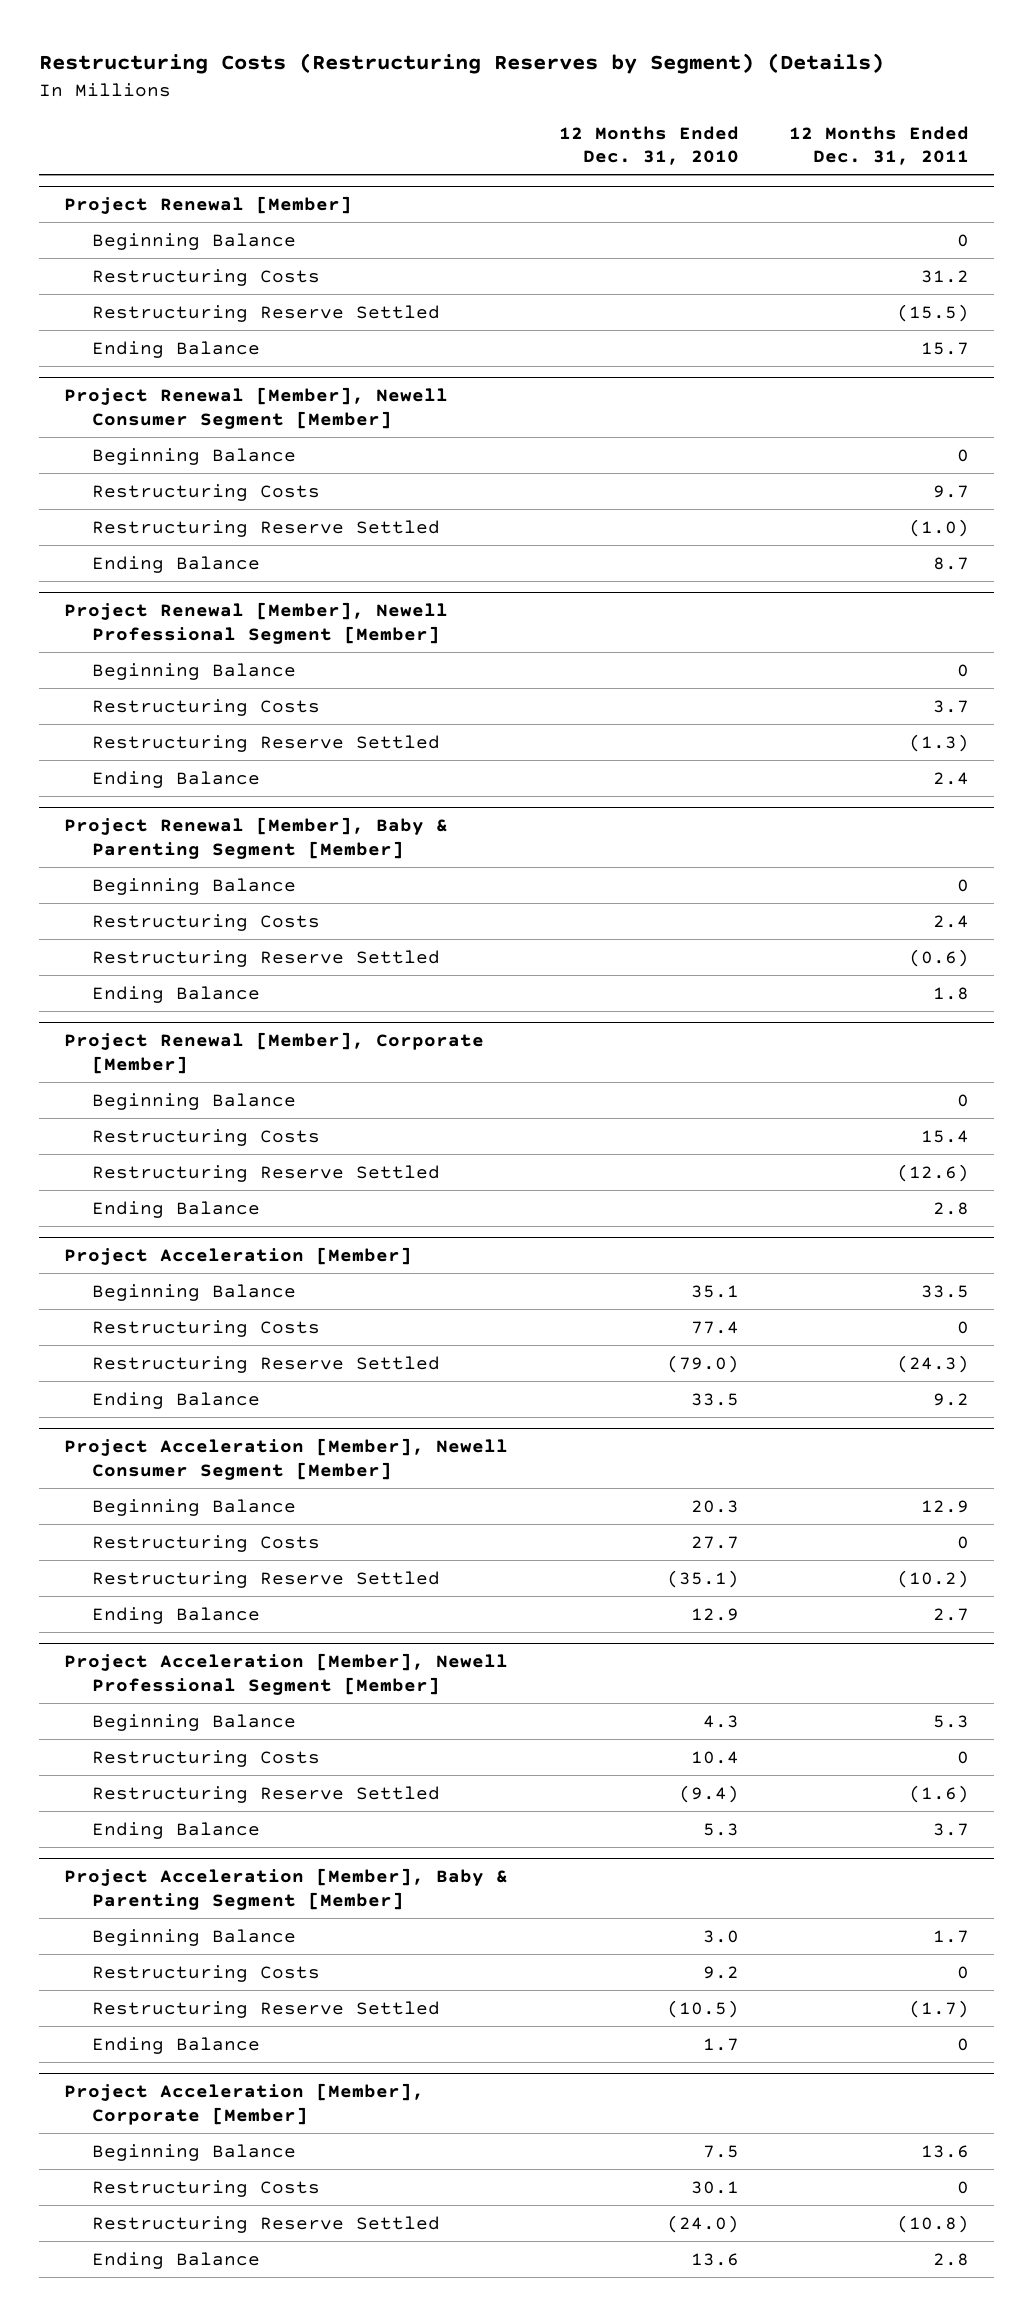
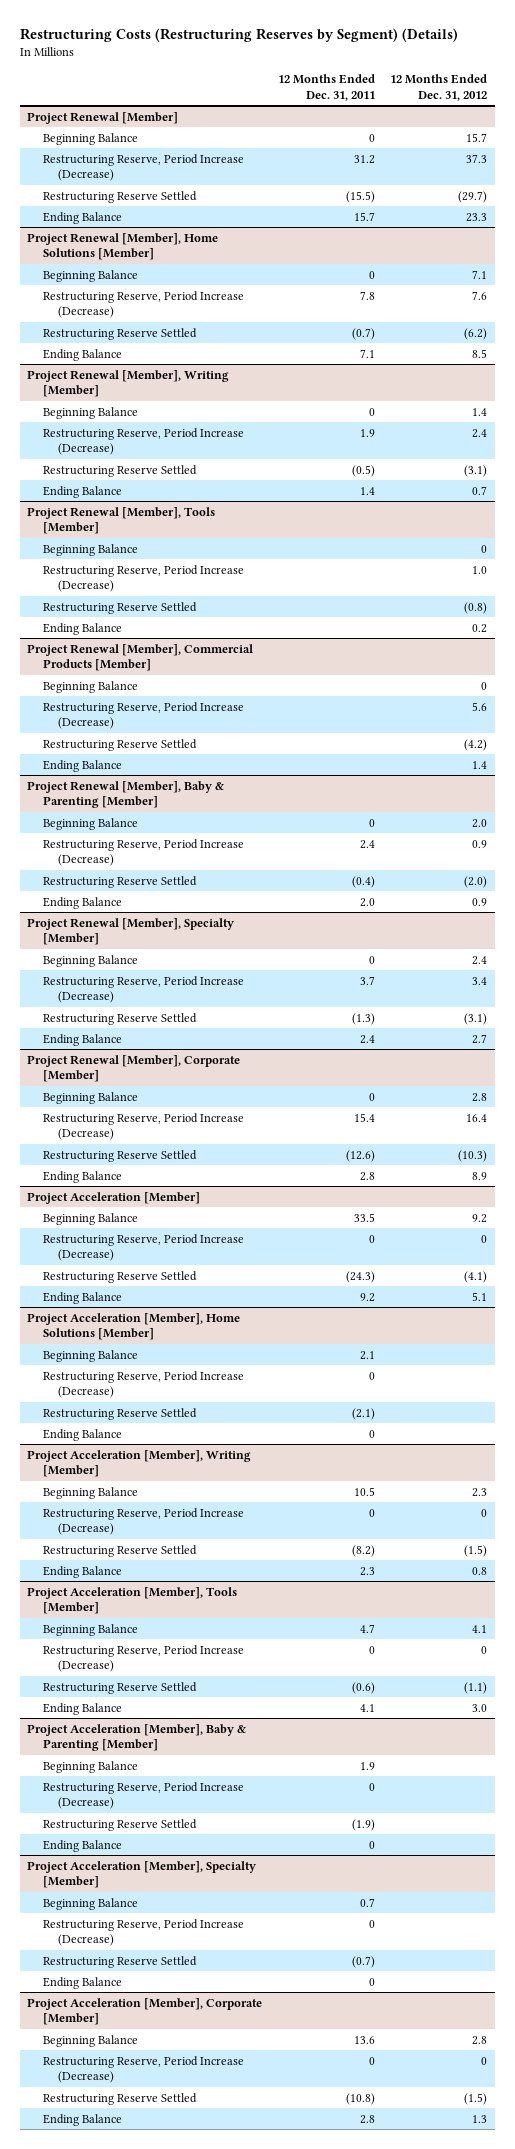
[558,125,739,166] 12 Months Ended Dec. 31, 2010 -> none
none -> [390,74,488,101] 12 Months Ended Dec. 31, 2012
[91,268,320,286] Restructuring Costs -> [42,153,244,182] Restructuring Reserve, Period Increase (Decrease)
[64,387,449,429] Project Renewal [Member], Newell Consumer Segment [Member] -> none
none -> [27,232,219,261] Project Renewal [Member], Home Solutions [Member]
[91,483,320,501] Restructuring Costs -> none
[64,602,449,644] Project Renewal [Member], Newell Professional Segment [Member] -> none
none -> [42,290,244,319] Restructuring Reserve, Period Increase (Decrease)
[909,518,970,537] (1.0) -> [351,327,375,340] (0.7)
[933,556,970,570] 8.7 -> [359,348,375,358] 7.1
none -> [27,369,230,398] Project Renewal [Member], Writing [Member]
[91,698,320,716] Restructuring Costs -> none
none -> [42,427,244,456] Restructuring Reserve, Period Increase (Decrease)
none -> [42,464,197,477] Restructuring Reserve Settled
none -> [42,485,122,498] Ending Balance
none -> [27,506,216,535] Project Renewal [Member], Tools [Member]
none -> [42,543,138,556] Beginning Balance
none -> [42,564,244,593] Restructuring Reserve, Period Increase (Decrease)
none -> [42,601,197,614] Restructuring Reserve Settled
none -> [42,622,122,635] Ending Balance
none -> [27,643,254,672] Project Renewal [Member], Commercial Products [Member]
none -> [42,680,138,693] Beginning Balance
none -> [42,701,244,730] Restructuring Reserve, Period Increase (Decrease)
none -> [42,738,197,751] Restructuring Reserve Settled
none -> [42,759,122,772] Ending Balance
none -> [27,780,225,809] Project Renewal [Member], Baby & Parenting [Member]
none -> [42,817,138,830] Beginning Balance
none -> [42,838,244,867] Restructuring Reserve, Period Increase (Decrease)
none -> [42,875,197,888] Restructuring Reserve Settled
none -> [42,896,122,909] Ending Balance
none -> [27,917,235,946] Project Renewal [Member], Specialty [Member]
none -> [42,954,138,967] Beginning Balance
none -> [42,975,244,1004] Restructuring Reserve, Period Increase (Decrease)
[64,817,449,859] Project Renewal [Member], Baby & Parenting Segment [Member] -> none
[91,877,296,895] Beginning Balance -> none
[91,913,320,931] Restructuring Costs -> none
[91,949,440,967] Restructuring Reserve Settled -> none
[91,985,260,1003] Ending Balance -> none
[91,1128,320,1146] Restructuring Costs -> [42,1112,244,1141] Restructuring Reserve, Period Increase (Decrease)
[91,1319,320,1337] Restructuring Costs -> none
none -> [42,1233,244,1262] Restructuring Reserve, Period Increase (Decrease)
[64,1438,509,1480] Project Acceleration [Member], Newell Consumer Segment [Member] -> none
[91,1534,320,1552] Restructuring Costs -> none
[91,1606,260,1624] Ending Balance -> none
[64,1653,509,1695] Project Acceleration [Member], Newell Professional Segment [Member] -> none
[91,1713,296,1731] Beginning Balance -> none
[91,1749,320,1767] Restructuring Costs -> none
[91,1785,440,1803] Restructuring Reserve Settled -> none
[91,1821,260,1839] Ending Balance -> none
[64,1868,509,1910] Project Acceleration [Member], Baby & Parenting Segment [Member] -> none
[91,1928,296,1946] Beginning Balance -> none
[91,1964,320,1982] Restructuring Costs -> none
[91,2000,440,2018] Restructuring Reserve Settled -> none
none -> [27,1312,241,1341] Project Acceleration [Member], Home Solutions [Member]
[921,1499,970,1513] 12.9 -> [359,1350,375,1360] 2.1
none -> [42,1370,244,1399] Restructuring Reserve, Period Increase (Decrease)
[897,1569,970,1588] (10.2) -> [351,1407,375,1420] (2.1)
none -> [27,1449,252,1478] Project Acceleration [Member], Writing [Member]
none -> [42,1486,138,1499] Beginning Balance
none -> [42,1507,244,1536] Restructuring Reserve, Period Increase (Decrease)
none -> [42,1544,197,1557] Restructuring Reserve Settled
none -> [42,1565,122,1578] Ending Balance
none -> [27,1586,238,1615] Project Acceleration [Member], Tools [Member]
none -> [42,1623,138,1636] Beginning Balance
none -> [42,1644,244,1673] Restructuring Reserve, Period Increase (Decrease)
none -> [42,1681,197,1694] Restructuring Reserve Settled
none -> [42,1702,122,1715] Ending Balance
none -> [27,1723,247,1752] Project Acceleration [Member], Baby & Parenting [Member]
none -> [42,1760,138,1773] Beginning Balance
none -> [42,1781,244,1810] Restructuring Reserve, Period Increase (Decrease)
none -> [42,1818,197,1831] Restructuring Reserve Settled
none -> [42,1839,122,1852] Ending Balance
none -> [27,1860,257,1889] Project Acceleration [Member], Specialty [Member]
none -> [42,1897,138,1910] Beginning Balance
none -> [42,1918,244,1947] Restructuring Reserve, Period Increase (Decrease)
none -> [42,1955,197,1968] Restructuring Reserve Settled
none -> [42,1976,122,1989] Ending Balance
[91,2179,320,2197] Restructuring Costs -> none
none -> [42,2055,244,2084] Restructuring Reserve, Period Increase (Decrease)

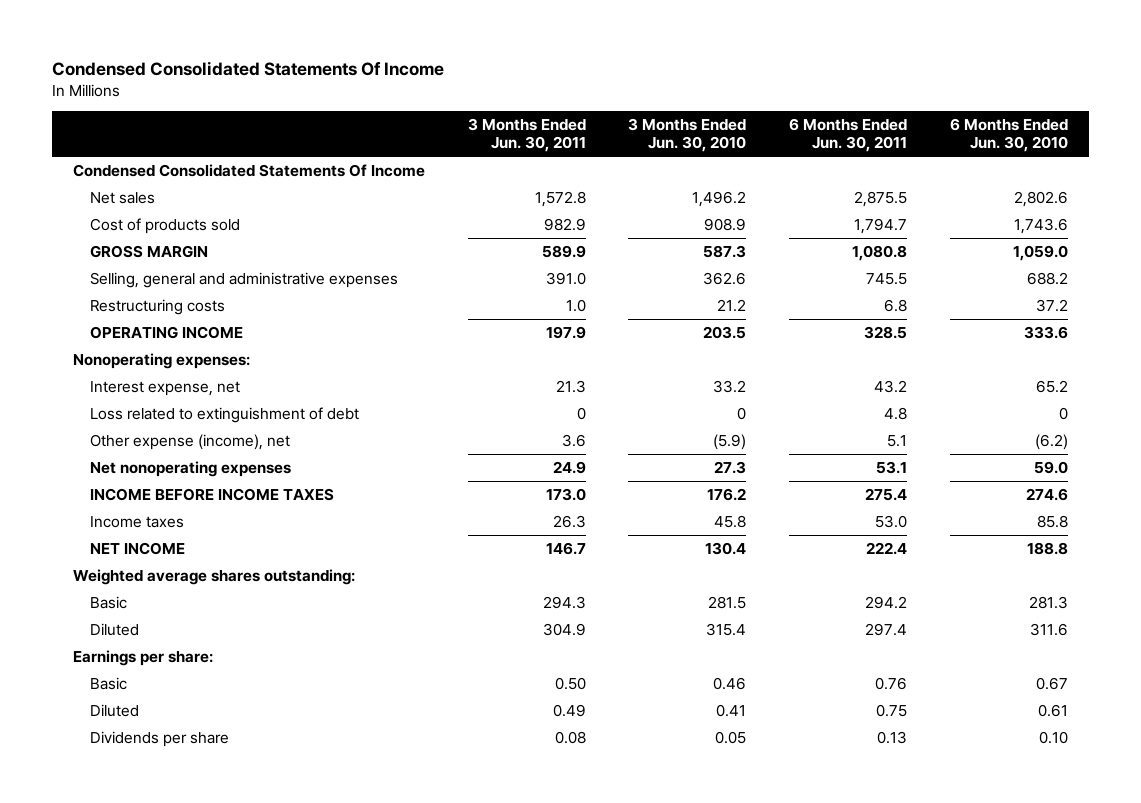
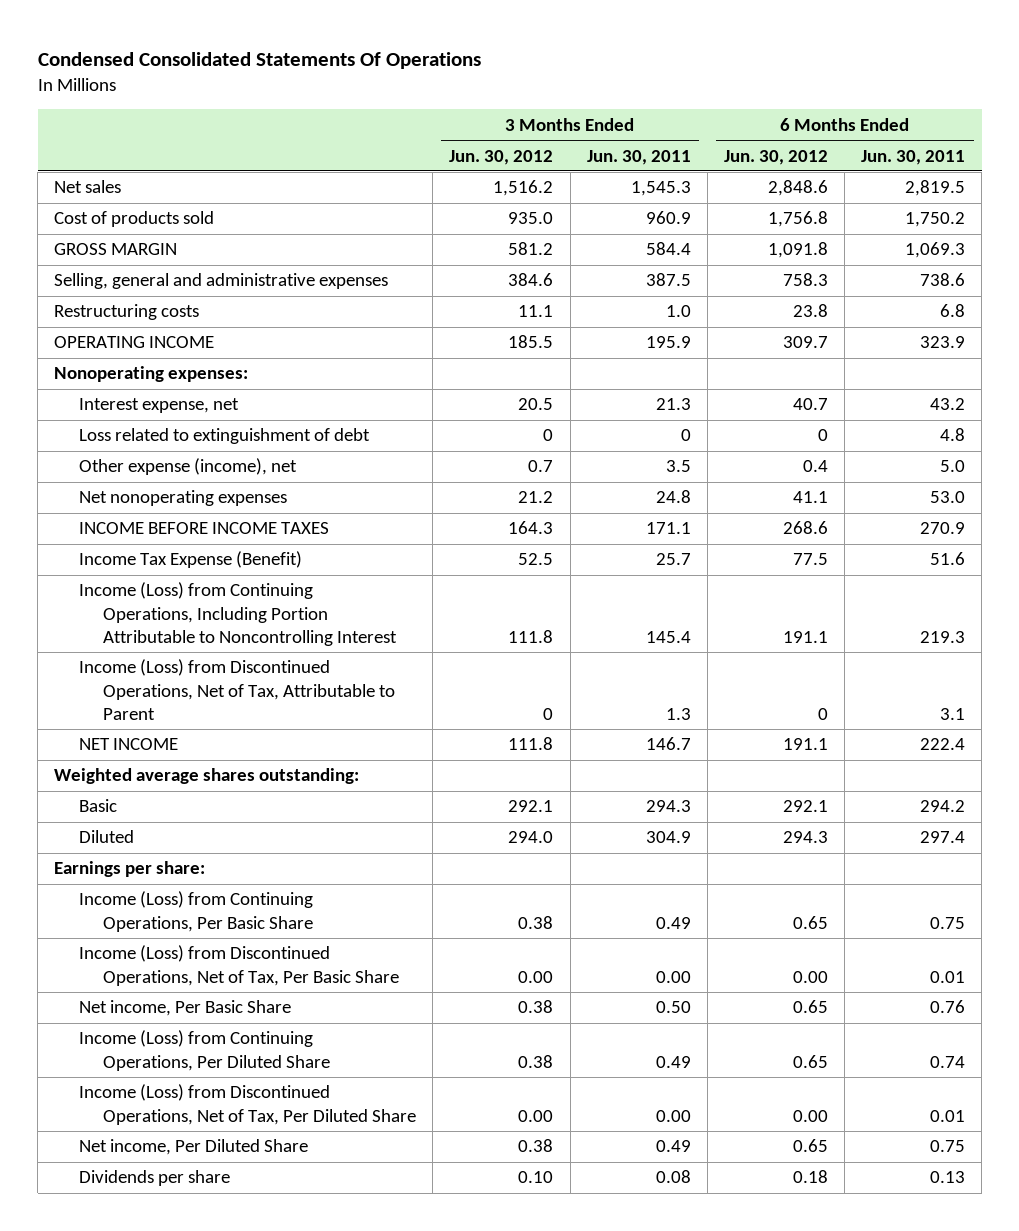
[51,61,444,77] Condensed Consolidated Statements Of Income -> [37,52,481,70] Condensed Consolidated Statements Of Operations
[628,118,747,153] 3 Months Ended Jun. 30, 2010 -> none
[949,118,1068,153] 6 Months Ended Jun. 30, 2010 -> none
none -> [449,149,554,165] Jun. 30, 2012
none -> [723,149,828,165] Jun. 30, 2012
[73,163,426,177] Condensed Consolidated Statements Of Income -> none
[534,190,586,207] 1,572.8 -> [630,181,691,197] 1,545.3
[854,190,908,207] 2,875.5 -> [905,180,966,197] 2,819.5
[543,217,586,231] 982.9 -> [645,211,691,225] 960.9
[854,217,908,234] 1,794.7 -> [905,212,966,228] 1,750.2
[541,244,586,258] 589.9 -> [645,242,691,256] 584.4
[852,244,908,261] 1,080.8 -> [905,242,966,259] 1,069.3
[545,271,586,285] 391.0 -> [645,273,691,287] 387.5
[866,272,908,285] 745.5 -> [920,273,966,287] 738.6
[545,325,586,339] 197.9 -> [645,336,691,349] 195.9
[864,325,908,339] 328.5 -> [920,336,966,349] 323.9
[561,433,586,447] 3.6 -> [665,460,691,473] 3.5
[887,434,908,447] 5.1 -> [940,460,966,473] 5.0
[552,460,586,474] 24.9 -> [655,490,691,504] 24.8
[876,460,908,474] 53.1 -> [930,491,966,504] 53.0
[545,487,586,501] 173.0 -> [645,522,691,535] 171.1
[865,487,908,501] 275.4 -> [920,522,966,535] 270.9
[89,515,184,528] Income taxes -> [78,551,302,569] Income Tax Expense (Benefit)
[552,514,586,528] 26.3 -> [655,553,691,566] 25.7
[875,514,908,528] 53.0 -> [930,552,966,566] 51.6
none -> [78,582,398,647] Income (Loss) from Continuing Operations, Including Portion Attributable to Noncontrolling Interest
none -> [78,659,396,721] Income (Loss) from Discontinued Operations, Net of Tax, Attributable to Parent
none -> [78,891,314,932] Income (Loss) from Continuing Operations, Per Basic Share
none -> [78,945,400,986] Income (Loss) from Discontinued Operations, Net of Tax, Per Basic Share
[89,676,127,690] Basic -> [78,1000,291,1017] Net income, Per Basic Share
none -> [78,1030,331,1071] Income (Loss) from Continuing Operations, Per Diluted Share
none -> [78,1084,417,1125] Income (Loss) from Discontinued Operations, Net of Tax, Per Diluted Share
[89,703,139,717] Diluted -> [78,1139,308,1156] Net income, Per Diluted Share

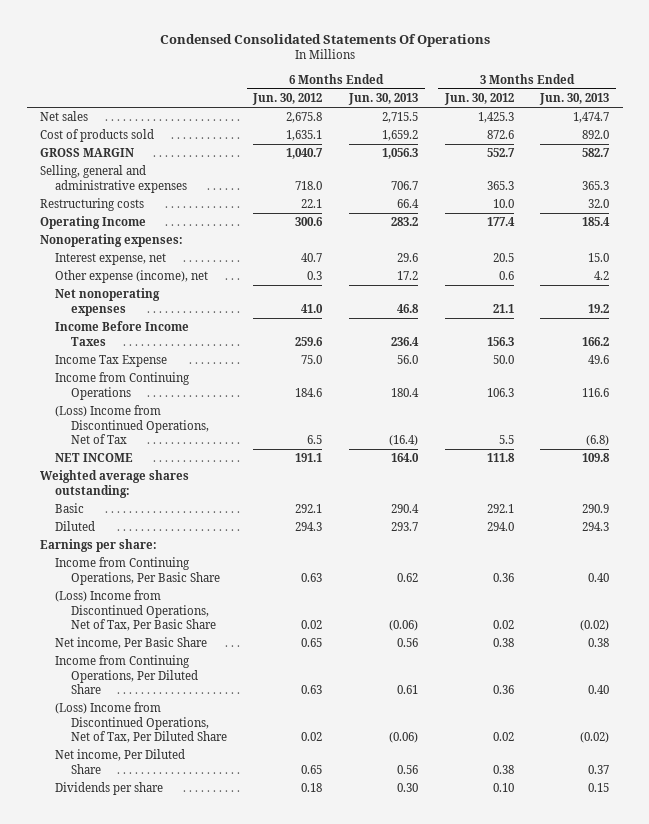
[586,149,691,165] Jun. 30, 2011 -> none
[861,149,966,165] Jun. 30, 2011 -> none
none -> [348,93,419,106] Jun. 30, 2013
none -> [539,93,610,106] Jun. 30, 2013
[493,180,554,197] 1,516.2 -> [477,112,514,124] 1,425.3
[767,180,828,197] 2,848.6 -> [286,112,323,124] 2,675.8
[508,212,554,225] 935.0 -> [486,130,514,140] 872.6
[767,211,828,228] 1,756.8 -> [286,130,323,142] 1,635.1
[508,242,554,256] 581.2 -> [486,148,515,158] 552.7
[767,242,828,259] 1,091.8 -> [286,148,324,160] 1,040.7
[508,273,554,287] 384.6 -> [486,180,514,190] 365.3
[782,273,828,287] 758.3 -> [295,180,323,190] 718.0
[518,305,554,318] 11.1 -> [492,199,514,209] 10.0
[792,304,828,318] 23.8 -> [301,199,323,209] 22.1
[54,336,215,349] OPERATING INCOME -> [39,216,146,230] Operating Income
[508,335,554,349] 185.5 -> [486,217,515,227] 177.4
[782,336,828,349] 309.7 -> [295,217,324,227] 300.6
[78,428,370,445] Loss related to extinguishment of debt -> none
[528,460,554,473] 0.7 -> [498,271,514,281] 0.6
[802,460,828,473] 0.4 -> [307,271,323,281] 0.3
[518,491,554,504] 21.2 -> [492,303,514,313] 21.1
[792,491,828,504] 41.1 -> [301,303,324,313] 41.0
[78,522,329,535] INCOME BEFORE INCOME TAXES -> [55,321,190,346] Income Before Income Taxes
[508,521,554,535] 164.3 -> [486,336,514,346] 156.3
[782,521,828,535] 268.6 -> [295,336,324,346] 259.6
[78,551,302,569] Income Tax Expense (Benefit) -> [55,355,168,368] Income Tax Expense
[518,553,554,566] 52.5 -> [492,355,514,365] 50.0
[792,553,828,566] 77.5 -> [301,355,323,365] 75.0
[78,582,398,647] Income (Loss) from Continuing Operations, Including Portion Attributable to Noncontrolling Interest -> [55,372,191,400] Income from Continuing Operations
[508,630,554,644] 111.8 -> [486,387,514,397] 106.3
[782,631,828,644] 191.1 -> [295,387,323,397] 184.6
[78,659,396,721] Income (Loss) from Discontinued Operations, Net of Tax, Attributable to Parent -> [55,405,209,444] (Loss) Income from Discontinued Operations, Net of Tax
[543,708,554,721] 0 -> [498,434,514,444] 5.5
[817,708,828,721] 0 -> [307,434,323,444] 6.5
[78,891,314,932] Income (Loss) from Continuing Operations, Per Basic Share -> [55,557,220,585] Income from Continuing Operations, Per Basic Share
[518,915,554,929] 0.38 -> [492,572,514,582] 0.36
[792,915,828,929] 0.65 -> [301,572,323,582] 0.63
[78,945,400,986] Income (Loss) from Discontinued Operations, Net of Tax, Per Basic Share -> [55,590,216,631] (Loss) Income from Discontinued Operations, Net of Tax, Per Basic Share
[518,970,554,983] 0.00 -> [492,619,514,629] 0.02
[792,970,828,983] 0.00 -> [301,619,323,629] 0.02
[78,1030,331,1071] Income (Loss) from Continuing Operations, Per Diluted Share -> [55,655,198,694] Income from Continuing Operations, Per Diluted Share
[518,1054,554,1068] 0.38 -> [492,684,514,694] 0.36
[792,1054,828,1068] 0.65 -> [301,684,323,694] 0.63
[78,1084,417,1125] Income (Loss) from Discontinued Operations, Net of Tax, Per Diluted Share -> [55,702,227,743] (Loss) Income from Discontinued Operations, Net of Tax, Per Diluted Share
[518,1109,554,1122] 0.00 -> [492,731,514,741] 0.02
[792,1109,828,1122] 0.00 -> [301,731,323,741] 0.02

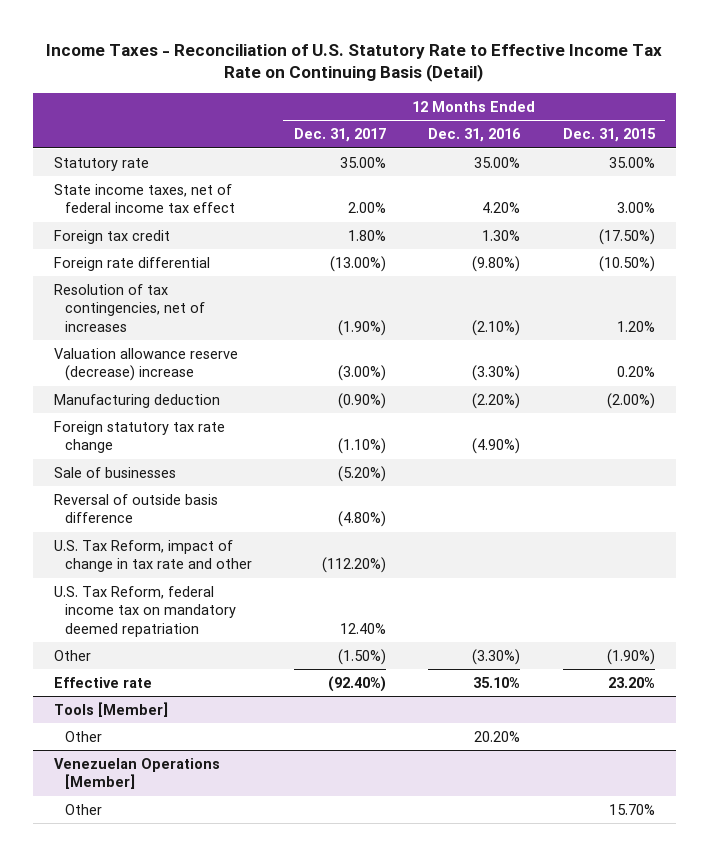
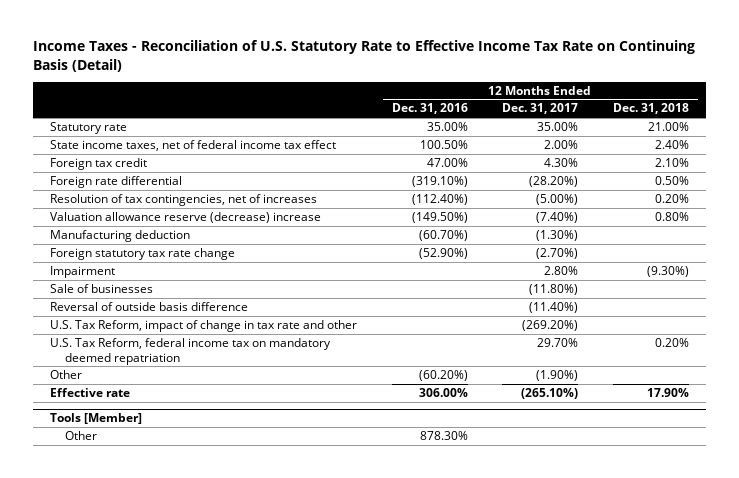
[562,128,656,143] Dec. 31, 2015 -> none
none -> [613,103,690,115] Dec. 31, 2018
[482,202,521,214] 4.20% -> [419,140,468,150] 100.50%
[348,229,387,241] 1.80% -> [544,158,579,168] 4.30%
[482,229,521,241] 1.30% -> [426,158,468,168] 47.00%
[330,255,387,272] (13.00%) -> [529,176,579,188] (28.20%)
[472,255,521,272] (9.80%) -> [411,176,468,188] (319.10%)
[338,319,387,336] (1.90%) -> [536,194,579,206] (5.00%)
[472,319,521,336] (2.10%) -> [411,194,468,206] (112.40%)
[338,365,387,382] (3.00%) -> [536,212,579,224] (7.40%)
[472,365,521,382] (3.30%) -> [411,212,468,224] (149.50%)
[338,392,387,409] (0.90%) -> [536,230,579,242] (1.30%)
[472,392,521,409] (2.20%) -> [418,230,468,242] (60.70%)
[338,438,387,455] (1.10%) -> [536,248,579,260] (2.70%)
[472,438,521,455] (4.90%) -> [418,248,468,260] (52.90%)
none -> [50,266,116,279] Impairment
[338,465,387,482] (5.20%) -> [529,284,579,296] (11.80%)
[338,511,387,528] (4.80%) -> [529,302,579,314] (11.40%)
[322,557,387,574] (112.20%) -> [522,320,579,332] (269.20%)
[340,622,387,634] 12.40% -> [537,338,579,348] 29.70%
[338,648,387,665] (1.50%) -> [536,370,579,382] (1.90%)
[472,648,521,665] (3.30%) -> [418,370,468,382] (60.20%)
[328,675,387,692] (92.40%) -> [521,388,579,400] (265.10%)
[473,676,521,688] 35.10% -> [418,388,468,398] 306.00%
[53,757,220,790] Venezuelan Operations [Member] -> none
[64,803,102,815] Other -> none
[474,730,521,742] 20.20% -> [419,431,468,441] 878.30%

